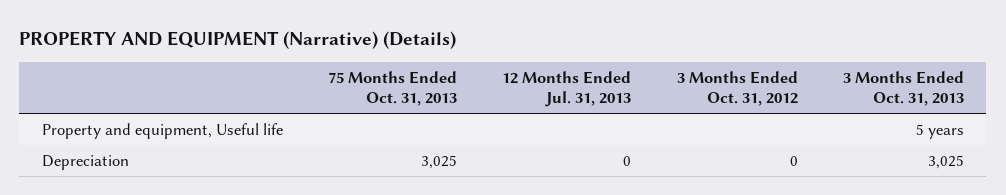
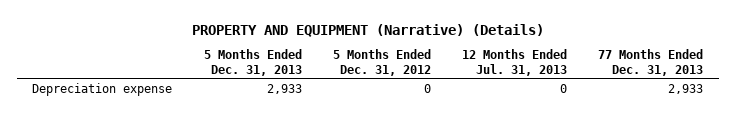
[328,70,458,107] 75 Months Ended Oct. 31, 2013 -> none
[676,70,798,107] 3 Months Ended Oct. 31, 2012 -> none
[842,70,964,107] 3 Months Ended Oct. 31, 2013 -> none
none -> [203,49,302,76] 5 Months Ended Dec. 31, 2013
none -> [332,49,431,76] 5 Months Ended Dec. 31, 2012
none -> [598,49,704,76] 77 Months Ended Dec. 31, 2013
[41,123,283,140] Property and equipment, Useful life -> none
[41,155,129,171] Depreciation -> [32,83,173,97] Depreciation expense

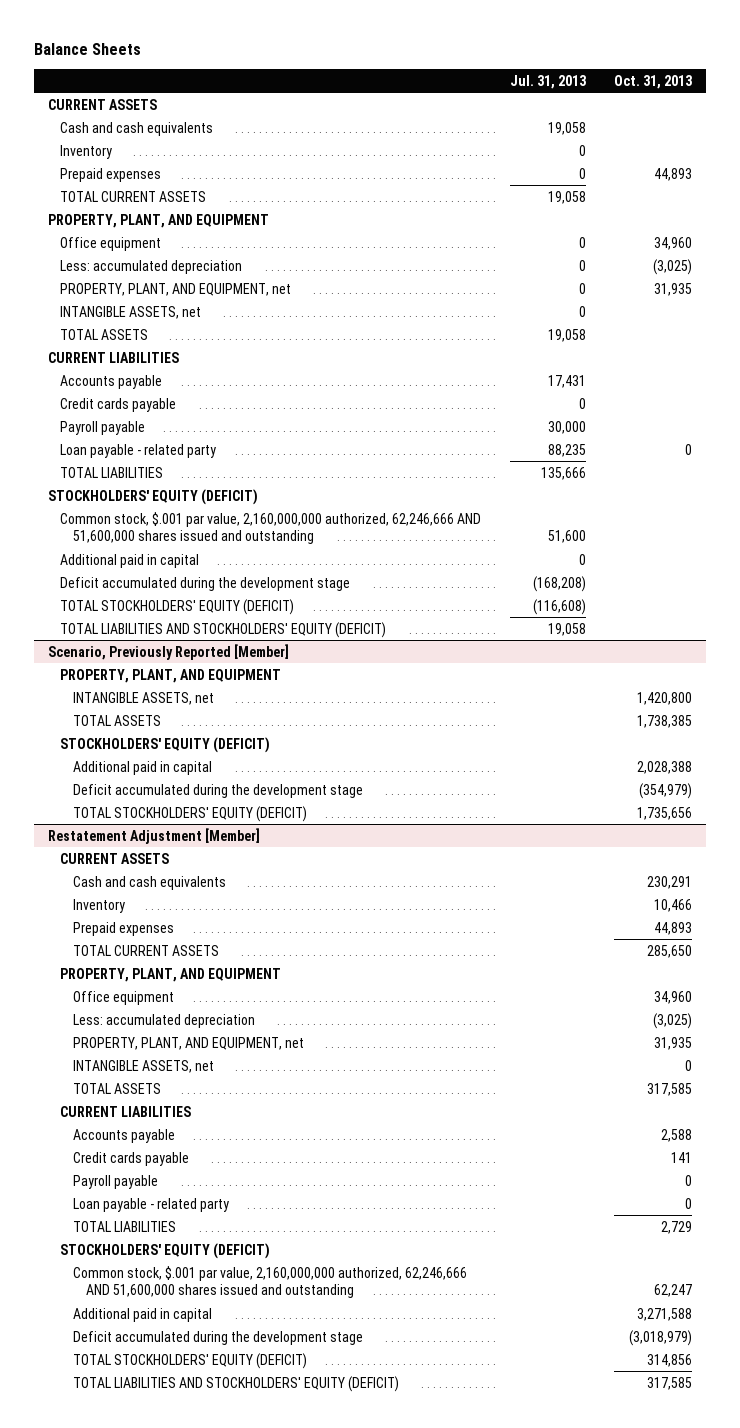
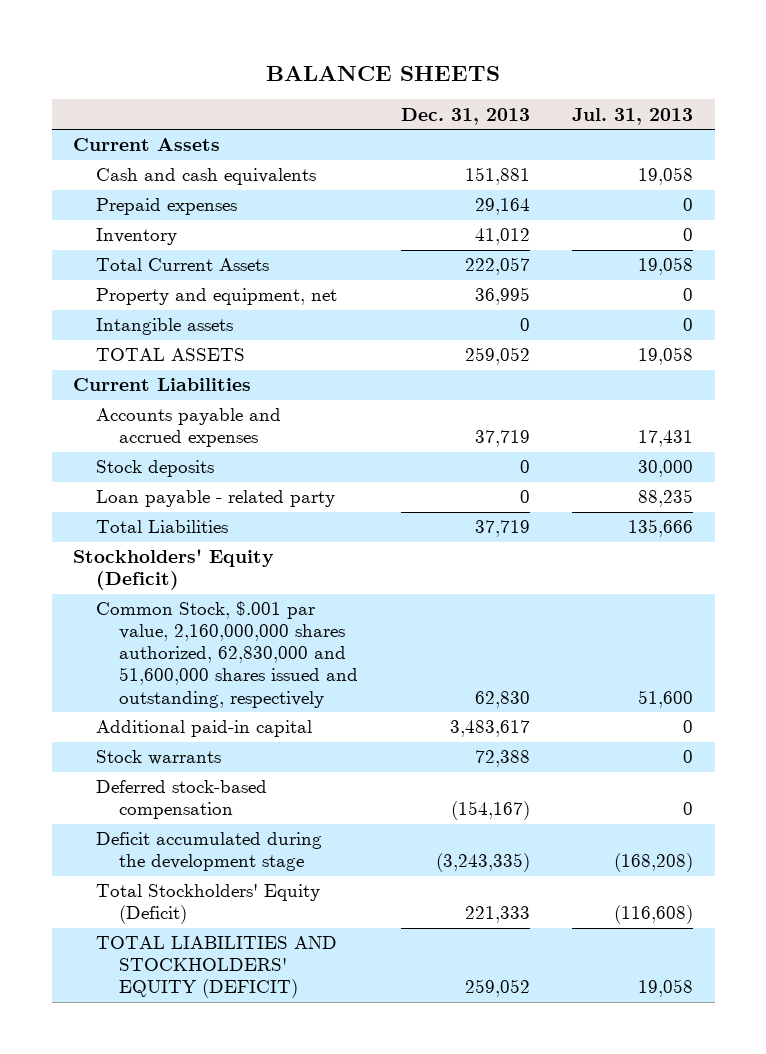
[33,43,141,56] Balance Sheets -> [266,65,501,81] BALANCE SHEETS
[613,74,692,89] Oct. 31, 2013 -> none
none -> [400,107,530,125] Dec. 31, 2013
[47,98,157,110] CURRENT ASSETS -> [72,138,220,152] Current Assets
[47,213,269,228] PROPERTY, PLANT, AND EQUIPMENT -> none
[60,236,162,251] Office equipment -> none
[60,259,243,274] Less: accumulated depreciation -> none
[60,144,113,159] Inventory -> [96,228,178,246] Inventory
[60,190,207,202] TOTAL CURRENT ASSETS -> [96,258,270,272] Total Current Assets
[60,282,292,296] PROPERTY, PLANT, AND EQUIPMENT, net -> [96,288,338,306] Property and equipment, net
[60,305,202,319] INTANGIBLE ASSETS, net -> [96,318,234,336] Intangible assets
[60,397,177,412] Credit cards payable -> none
[60,420,146,435] Payroll payable -> none
[47,351,179,363] CURRENT LIABILITIES -> [72,378,251,392] Current Liabilities
[60,374,163,389] Accounts payable -> [96,408,282,448] Accounts payable and accrued expenses
none -> [96,460,215,478] Stock deposits
[60,466,164,478] TOTAL LIABILITIES -> [96,520,229,534] Total Liabilities
[47,488,258,505] STOCKHOLDERS' EQUITY (DEFICIT) -> [72,549,274,591] Stockholders' Equity (Deficit)
[60,511,482,545] Common stock, $.001 par value, 2,160,000,000 authorized, 62,246,666 AND 51,600,000 shares issued and outstanding -> [96,601,359,708] Common Stock, $.001 par value, 2,160,000,000 shares authorized, 62,830,000 and 51,600,000 shares issued and outstanding, respectively
[60,553,200,568] Additional paid in capital -> [96,720,313,738] Additional paid-in capital
none -> [96,750,222,766] Stock warrants
none -> [96,780,268,820] Deferred stock-based compensation
[60,598,295,615] TOTAL STOCKHOLDERS' EQUITY (DEFICIT) -> [96,884,321,925] Total Stockholders' Equity (Deficit)
[47,643,289,660] Scenario, Previously Reported [Member] -> none
[60,668,282,683] PROPERTY, PLANT, AND EQUIPMENT -> none
[73,691,215,705] INTANGIBLE ASSETS, net -> none
[73,714,162,726] TOTAL ASSETS -> none
[60,736,271,753] STOCKHOLDERS' EQUITY (DEFICIT) -> none
[73,760,213,775] Additional paid in capital -> none
[73,783,364,798] Deficit accumulated during the development stage -> none
[73,805,308,822] TOTAL STOCKHOLDERS' EQUITY (DEFICIT) -> none
[47,827,260,844] Restatement Adjustment [Member] -> none
[60,852,170,864] CURRENT ASSETS -> none
[73,875,227,890] Cash and cash equivalents -> none
[73,898,126,913] Inventory -> none
[73,921,175,936] Prepaid expenses -> none
[73,944,220,956] TOTAL CURRENT ASSETS -> none
[60,967,282,982] PROPERTY, PLANT, AND EQUIPMENT -> none
[73,990,175,1005] Office equipment -> none
[73,1013,256,1028] Less: accumulated depreciation -> none
[73,1036,305,1050] PROPERTY, PLANT, AND EQUIPMENT, net -> none
[73,1059,215,1073] INTANGIBLE ASSETS, net -> none
[73,1082,162,1094] TOTAL ASSETS -> none
[60,1105,192,1117] CURRENT LIABILITIES -> none
[73,1128,176,1143] Accounts payable -> none
[73,1151,190,1166] Credit cards payable -> none
[73,1174,159,1189] Payroll payable -> none
[73,1197,230,1212] Loan payable - related party -> none
[73,1220,177,1232] TOTAL LIABILITIES -> none
[60,1242,271,1259] STOCKHOLDERS' EQUITY (DEFICIT) -> none
[73,1265,468,1299] Common stock, $.001 par value, 2,160,000,000 authorized, 62,246,666 AND 51,600,000 shares issued and outstanding -> none
[73,1307,213,1322] Additional paid in capital -> none
[73,1330,364,1345] Deficit accumulated during the development stage -> none
[73,1352,308,1369] TOTAL STOCKHOLDERS' EQUITY (DEFICIT) -> none
[73,1375,400,1392] TOTAL LIABILITIES AND STOCKHOLDERS' EQUITY (DEFICIT) -> none

